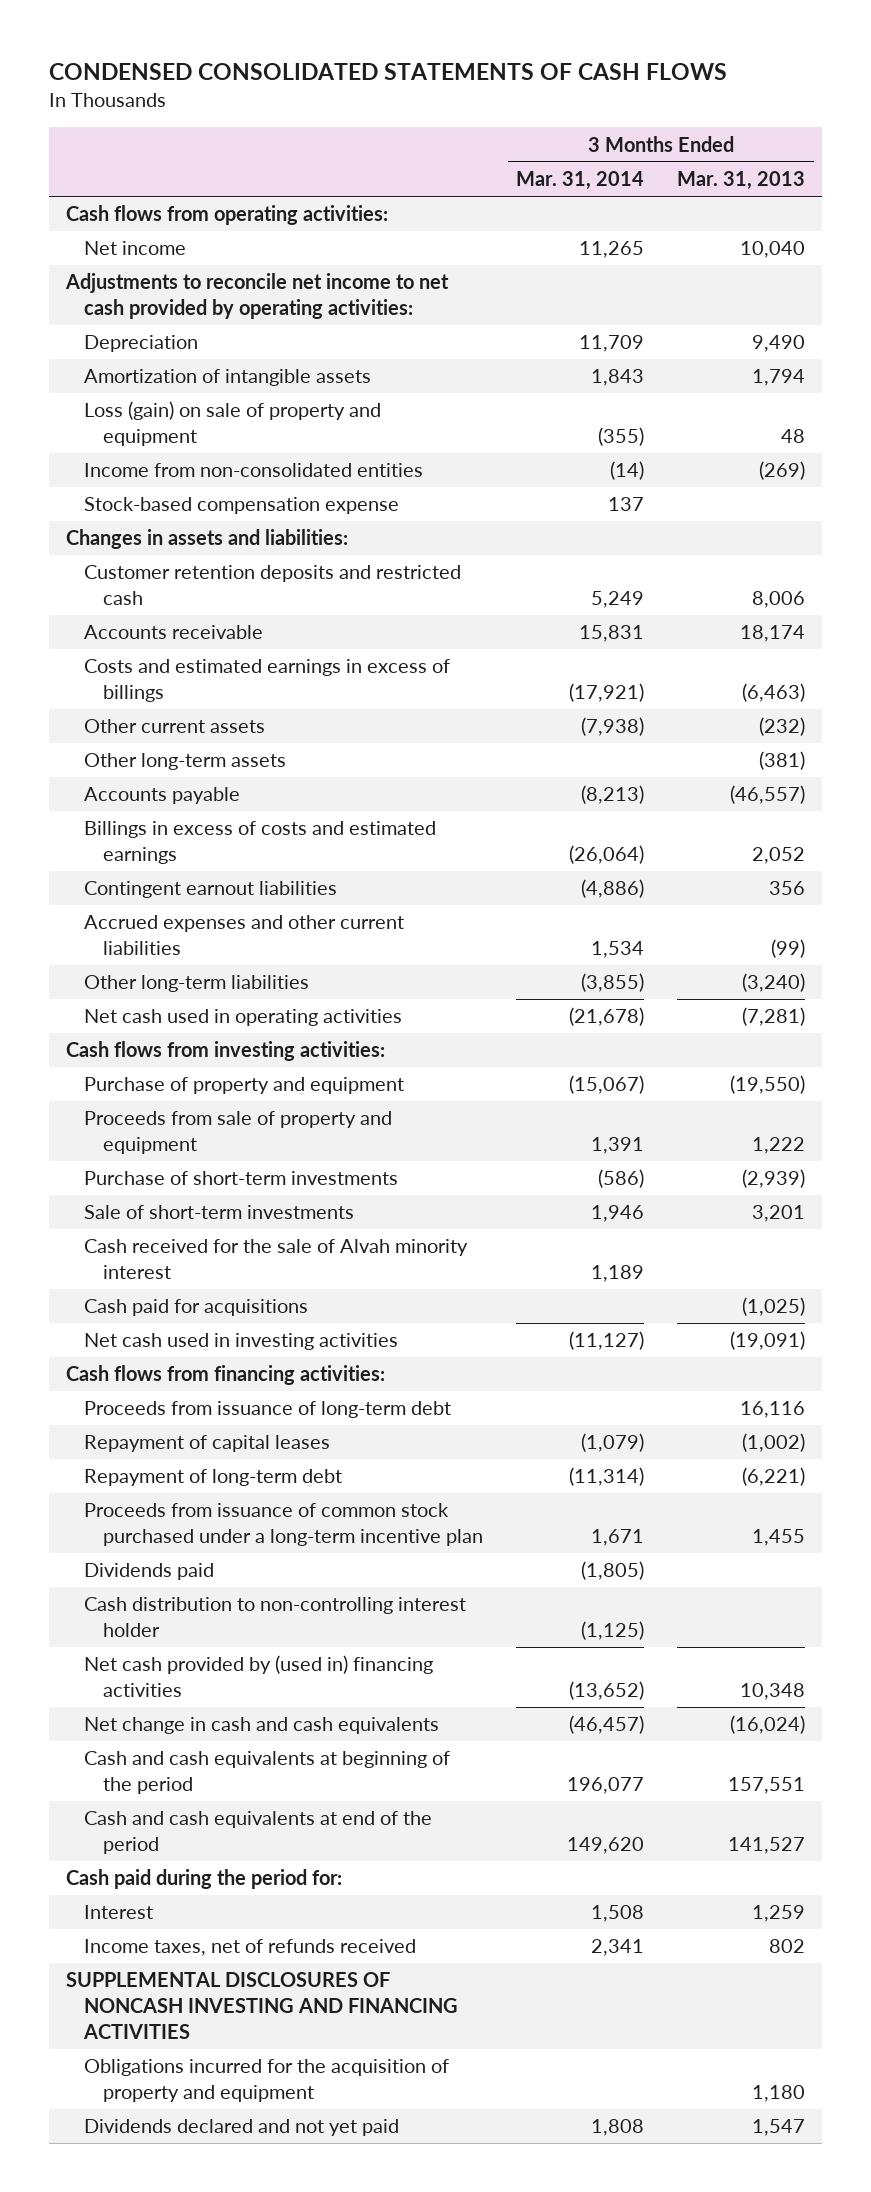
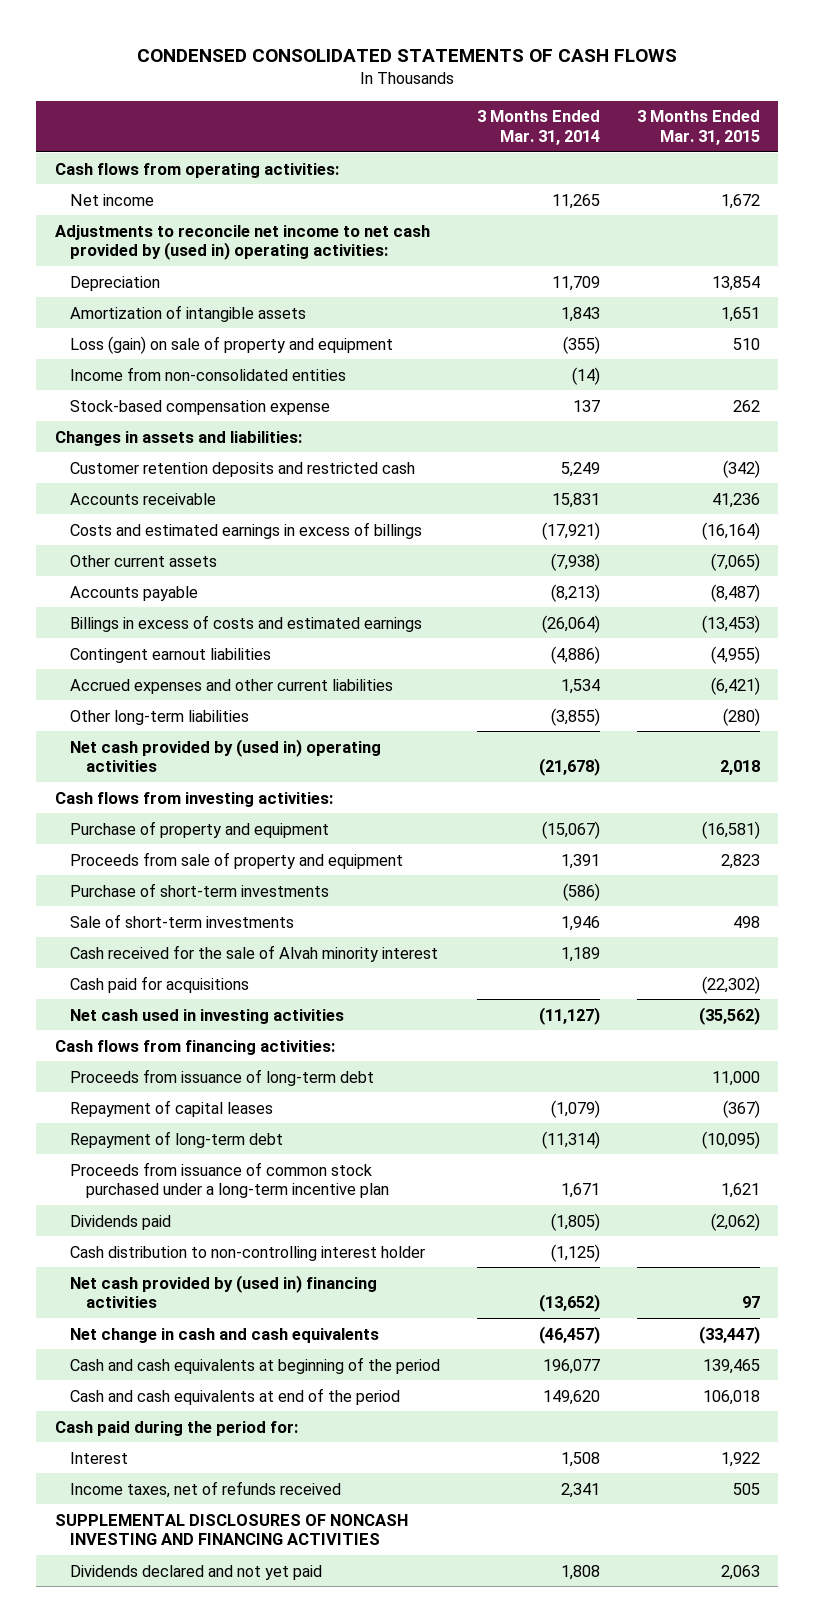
[677,171,806,191] Mar. 31, 2013 -> none
none -> [636,110,760,145] 3 Months Ended Mar. 31, 2015
[64,273,449,320] Adjustments to reconcile net income to net cash provided by operating activities: -> [54,224,430,261] Adjustments to reconcile net income to net cash provided by (used in) operating activities:
[84,753,287,771] Other long-term assets -> none
[84,1009,403,1027] Net cash used in operating activities -> [70,738,382,773] Net cash provided by (used in) operating activities
[84,2059,450,2103] Obligations incurred for the acquisition of property and equipment -> none

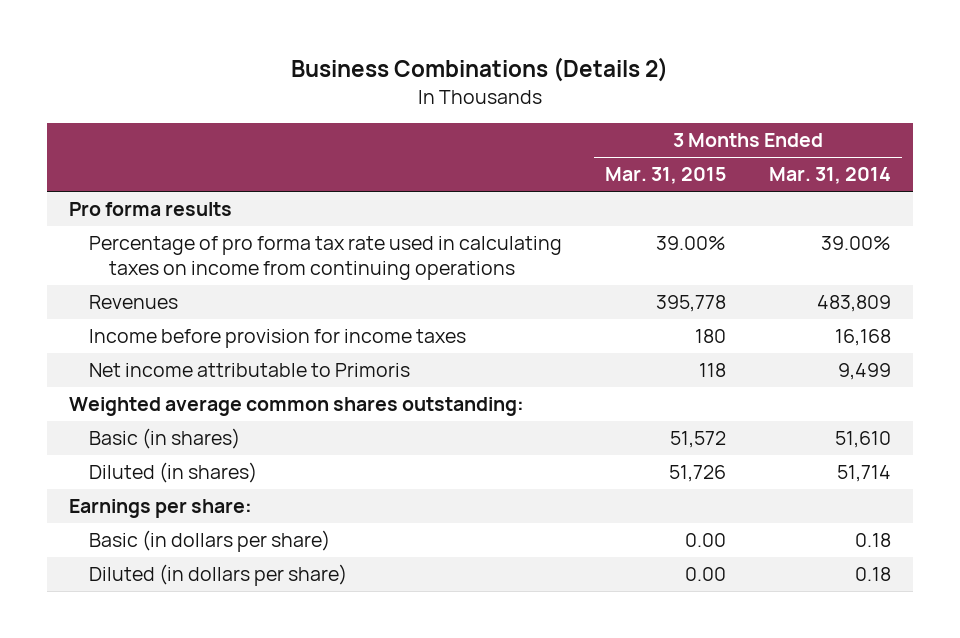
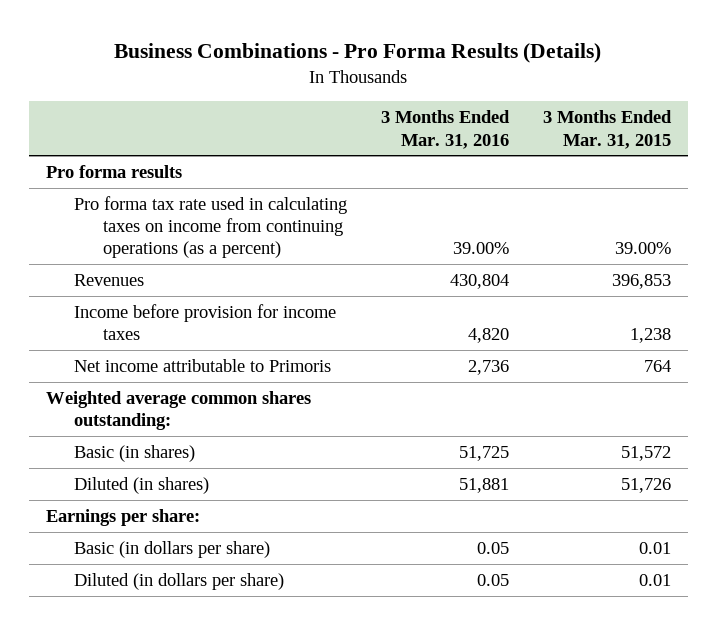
[290,57,668,83] Business Combinations (Details 2) -> [114,42,602,63] Business Combinations - Pro Forma Results (Details)
[769,167,892,185] Mar. 31, 2014 -> none
none -> [381,110,511,149] 3 Months Ended Mar. 31, 2016
[88,236,562,281] Percentage of pro forma tax rate used in calculating taxes on income from continuing operations -> [74,195,348,259] Pro forma tax rate used in calculating taxes on income from continuing operations (as a percent)
[655,295,726,313] 395,778 -> [611,273,671,289] 396,853
[694,329,726,344] 180 -> [629,328,671,344] 1,238
[698,363,726,378] 118 -> [643,359,671,372] 764
[684,533,726,548] 0.00 -> [638,541,671,554] 0.01
[684,567,726,582] 0.00 -> [638,573,671,586] 0.01

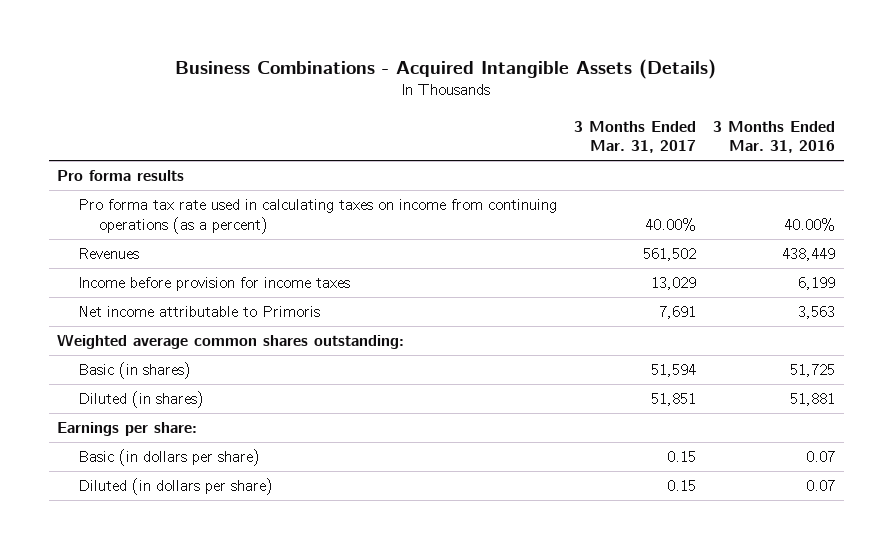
[114,42,602,63] Business Combinations - Pro Forma Results (Details) -> [175,58,717,79] Business Combinations - Acquired Intangible Assets (Details)
[542,110,672,149] 3 Months Ended Mar. 31, 2015 -> none
none -> [574,120,697,154] 3 Months Ended Mar. 31, 2017
[453,242,510,255] 39.00% -> [784,217,836,231] 40.00%
[450,273,510,289] 430,804 -> [782,248,836,262] 438,449
[468,328,510,344] 4,820 -> [798,277,836,291] 6,199
[468,359,510,375] 2,736 -> [798,306,836,320] 3,563
[477,541,510,554] 0.05 -> [806,451,836,463] 0.07
[477,573,510,586] 0.05 -> [806,480,836,492] 0.07

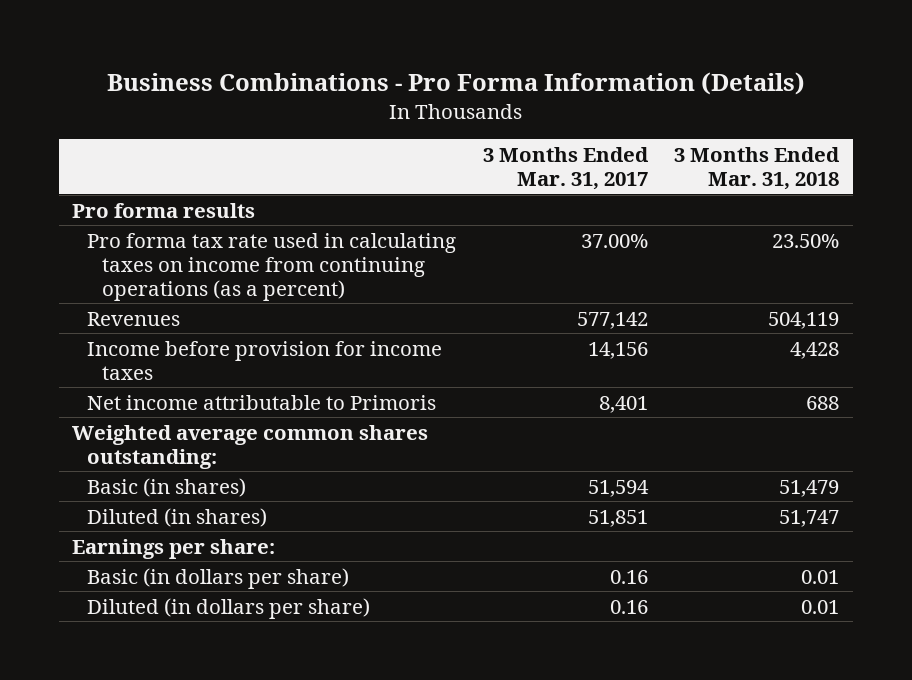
[175,58,717,79] Business Combinations - Acquired Intangible Assets (Details) -> [106,71,805,95] Business Combinations - Pro Forma Information (Details)
[713,120,836,154] 3 Months Ended Mar. 31, 2016 -> none
none -> [674,147,841,191] 3 Months Ended Mar. 31, 2018
[645,217,697,231] 40.00% -> [580,233,648,248] 37.00%
[643,248,697,262] 561,502 -> [576,311,648,329] 577,142
[651,277,697,291] 13,029 -> [587,341,648,359] 14,156
[659,306,697,320] 7,691 -> [598,395,648,413] 8,401
[667,451,697,463] 0.15 -> [609,569,648,584] 0.16
[667,480,697,492] 0.15 -> [609,599,648,614] 0.16

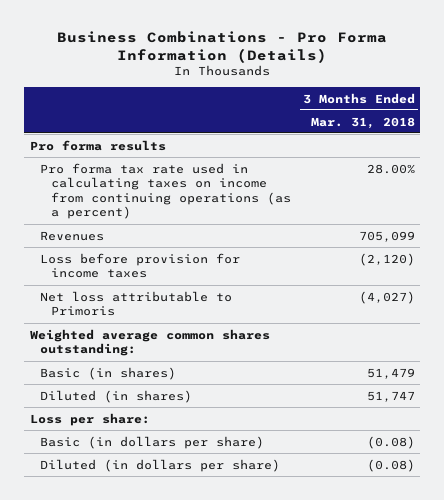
[482,147,649,191] 3 Months Ended Mar. 31, 2017 -> none
[772,233,840,248] 23.50% -> [366,163,415,174] 28.00%
[768,311,840,329] 504,119 -> [358,230,415,242] 705,099
[86,340,442,380] Income before provision for income taxes -> [40,252,241,279] Loss before provision for income taxes
[790,341,840,359] 4,428 -> [358,252,415,266] (2,120)
[86,394,436,410] Net income attributable to Primoris -> [40,290,233,317] Net loss attributable to Primoris
[806,395,840,410] 688 -> [358,290,415,304] (4,027)
[72,538,276,559] Earnings per share: -> [29,412,150,426] Loss per share:
[801,569,840,584] 0.01 -> [366,435,415,449] (0.08)
[801,599,840,614] 0.01 -> [366,458,415,472] (0.08)

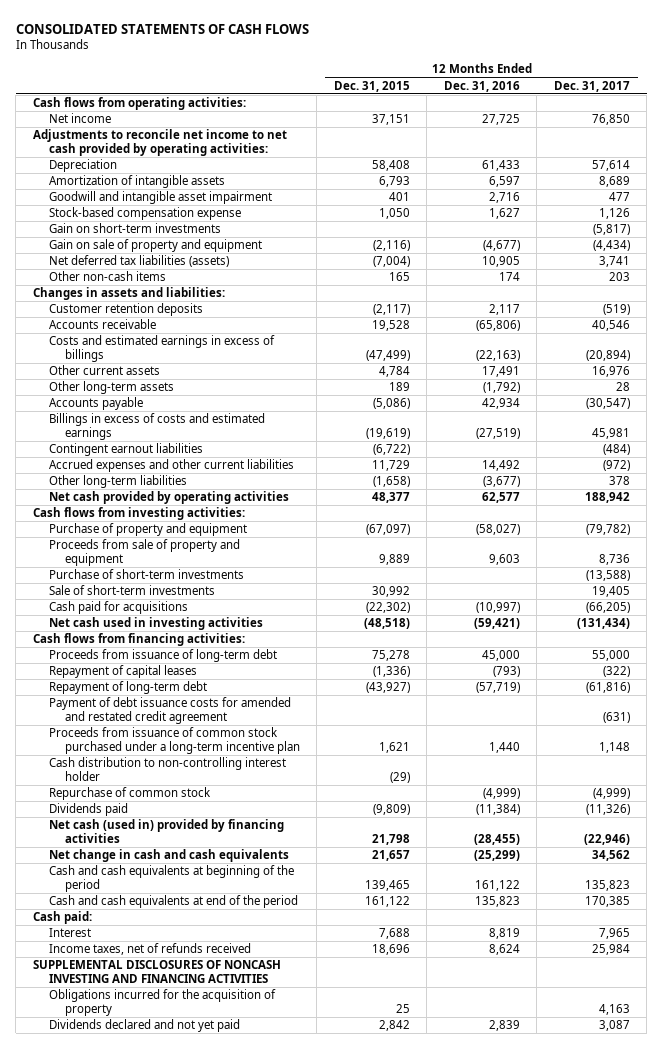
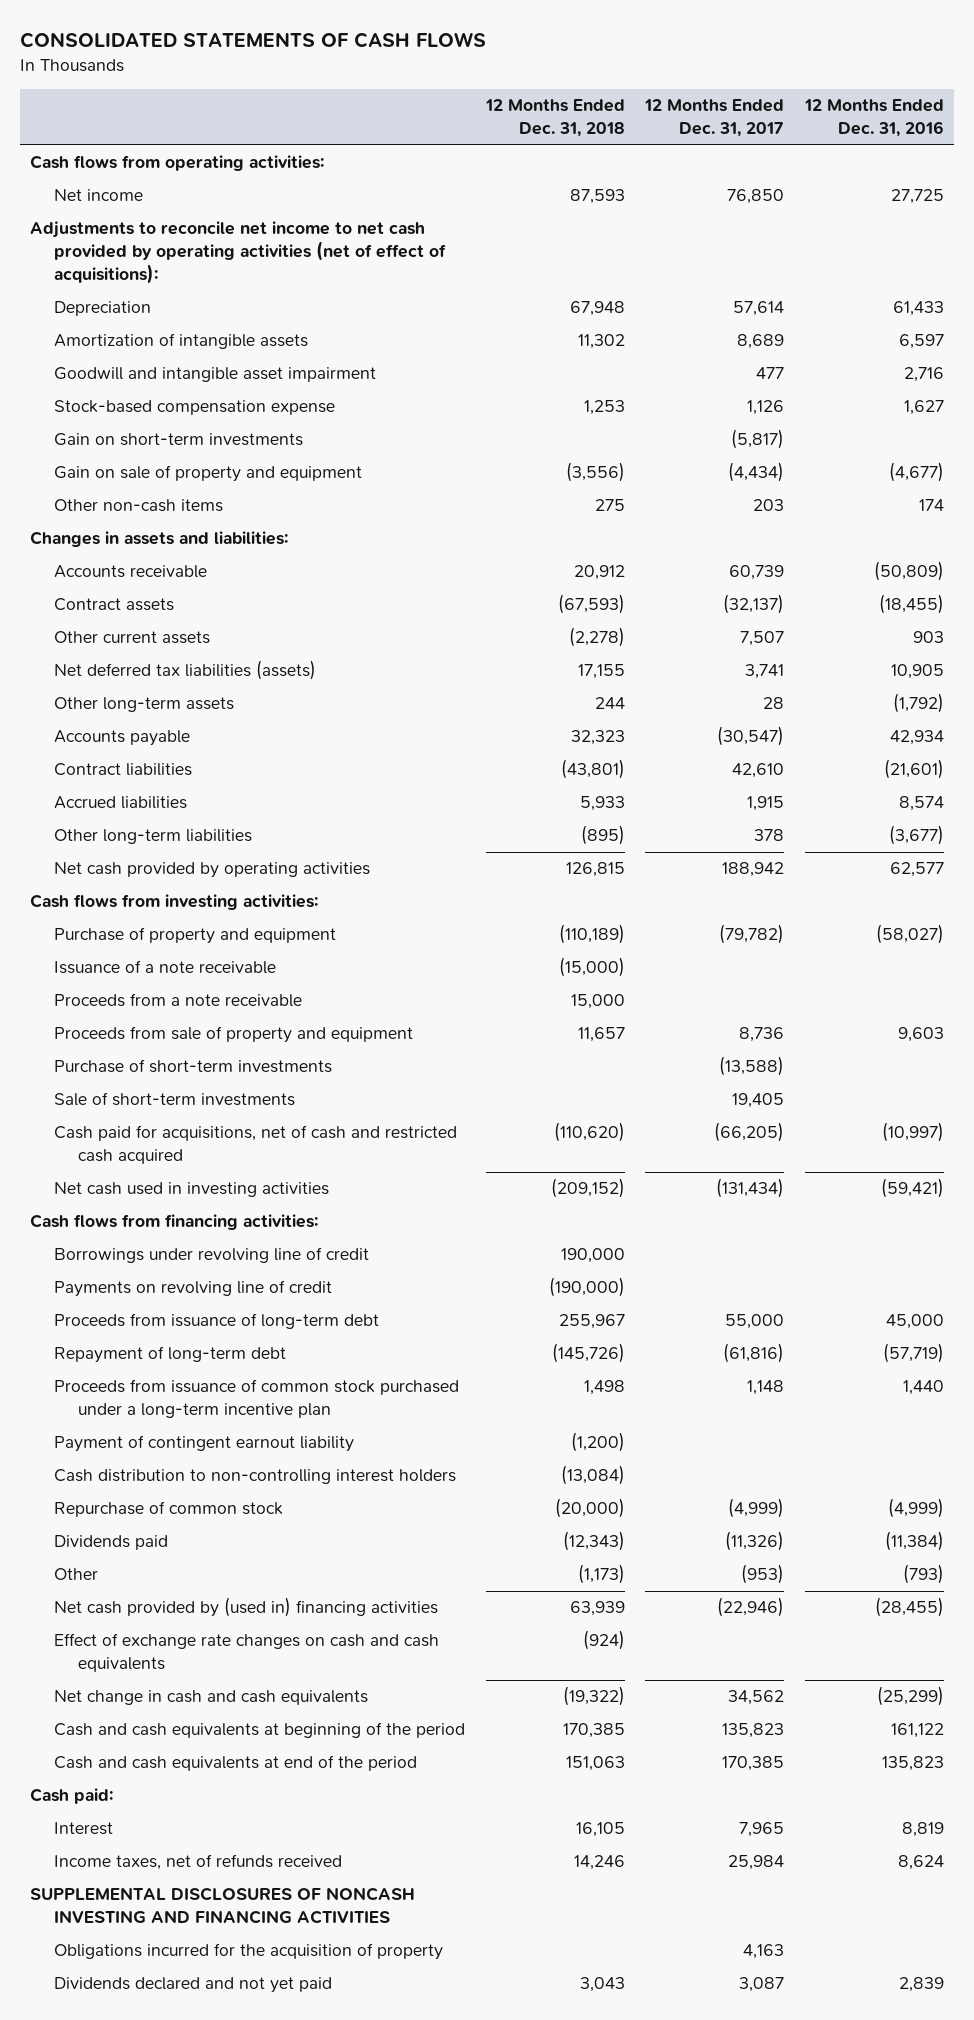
[333,80,410,92] Dec. 31, 2015 -> none
none -> [484,99,625,138] 12 Months Ended Dec. 31, 2018
[32,129,287,156] Adjustments to reconcile net income to net cash provided by operating activities: -> [30,221,447,285] Adjustments to reconcile net income to net cash provided by operating activities (net of effect of acquisitions):
[48,303,203,317] Customer retention deposits -> none
[48,335,275,362] Costs and estimated earnings in excess of billings -> none
[475,320,520,332] (65,806) -> [873,561,944,582] (50,809)
[591,320,630,332] 40,546 -> [729,565,785,581] 60,739
none -> [54,598,175,612] Contract assets
[481,366,520,378] 17,491 -> [912,631,944,644] 903
[591,366,630,378] 16,976 -> [740,631,785,647] 7,507
[48,255,229,268] Net deferred tax liabilities (assets) -> [54,660,317,681] Net deferred tax liabilities (assets)
[48,413,265,440] Billings in excess of costs and estimated earnings -> none
[48,443,203,457] Contingent earnout liabilities -> none
none -> [54,763,193,777] Contract liabilities
[48,459,294,473] Accrued expenses and other current liabilities -> [54,796,188,810] Accrued liabilities
[481,460,520,472] 14,492 -> [898,796,944,812] 8,574
[602,460,630,472] (972) -> [747,796,785,812] 1,915
none -> [54,960,277,975] Issuance of a note receivable
none -> [54,993,303,1008] Proceeds from a note receivable
[48,601,188,615] Cash paid for acquisitions -> [54,1125,458,1165] Cash paid for acquisitions, net of cash and restricted cash acquired
none -> [54,1247,370,1264] Borrowings under revolving line of credit
none -> [54,1280,333,1298] Payments on revolving line of credit
[48,665,197,679] Repayment of capital leases -> none
[48,697,291,724] Payment of debt issuance costs for amended and restated credit agreement -> none
none -> [54,1435,355,1453] Payment of contingent earnout liability
[48,757,286,781] Cash distribution to non-controlling interest holder -> [54,1469,457,1485] Cash distribution to non-controlling interest holders
none -> [54,1568,99,1581] Other
[48,819,284,843] Net cash (used in) provided by financing activities -> [54,1597,439,1618] Net cash provided by (used in) financing activities
none -> [54,1633,440,1673] Effect of exchange rate changes on cash and cash equivalents

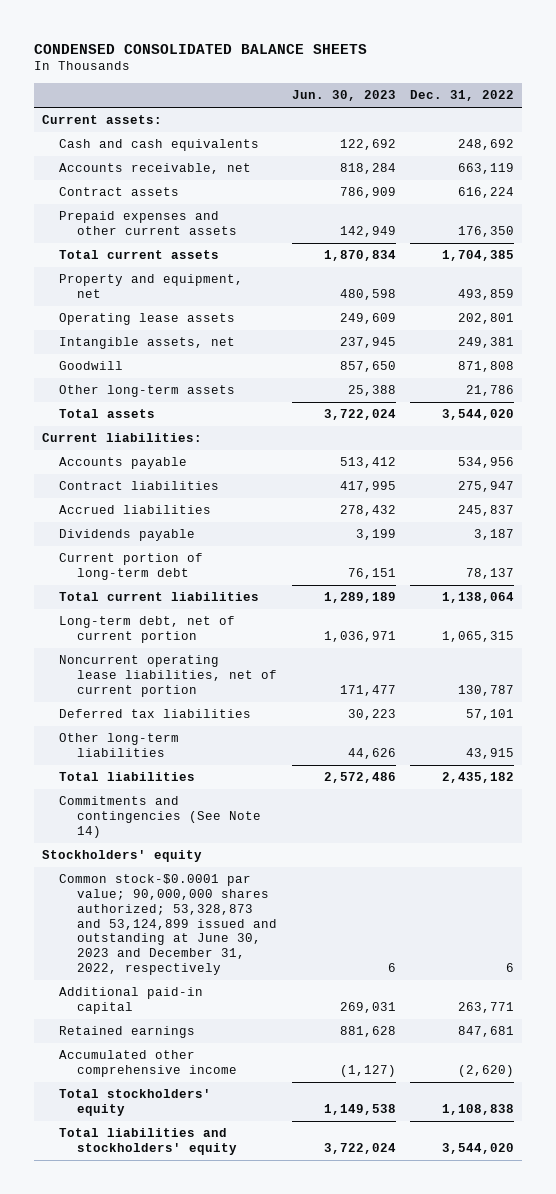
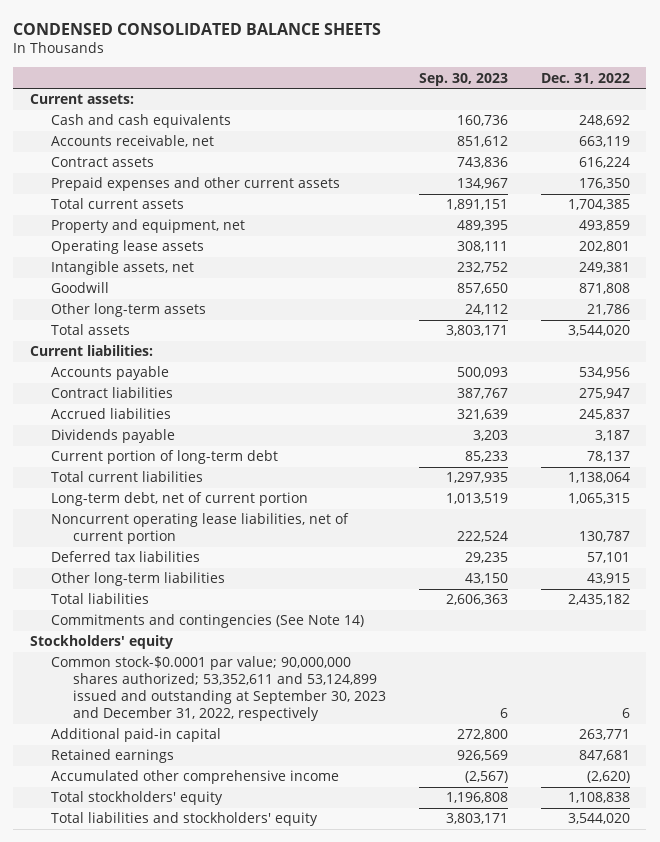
[291,90,396,102] Jun. 30, 2023 -> none
none -> [418,72,508,86] Sep. 30, 2023
[59,874,278,975] Common stock-$0.0001 par value; 90,000,000 shares authorized; 53,328,873 and 53,124,899 issued and outstanding at June 30, 2023 and December 31, 2022, respectively -> [51,656,386,722] Common stock-$0.0001 par value; 90,000,000 shares authorized; 53,352,611 and 53,124,899 issued and outstanding at September 30, 2023 and December 31, 2022, respectively

